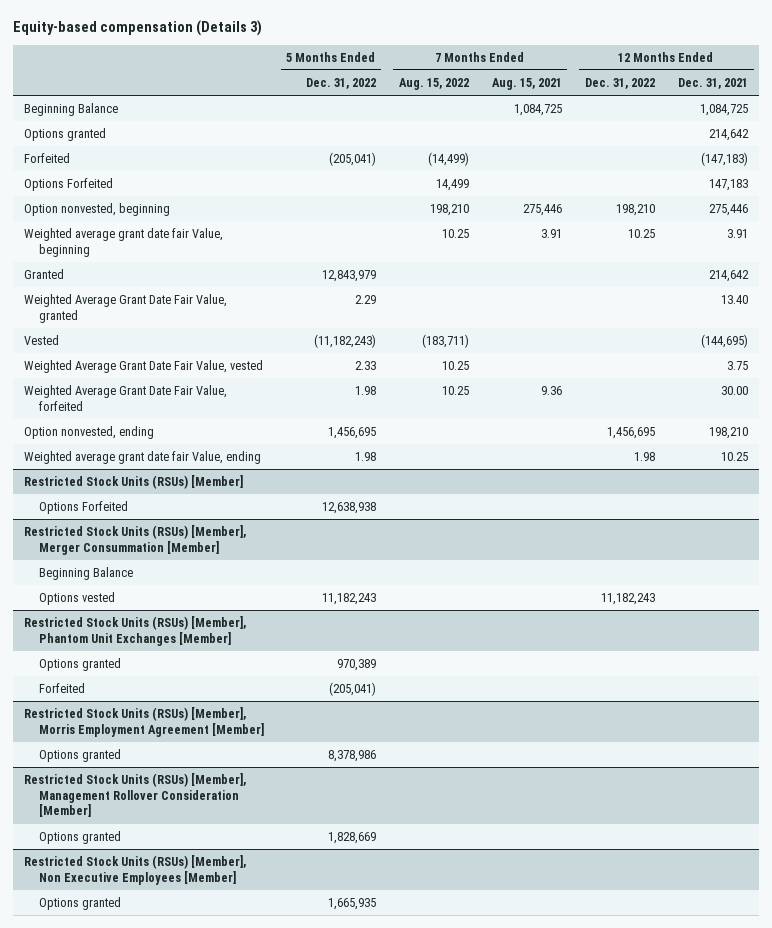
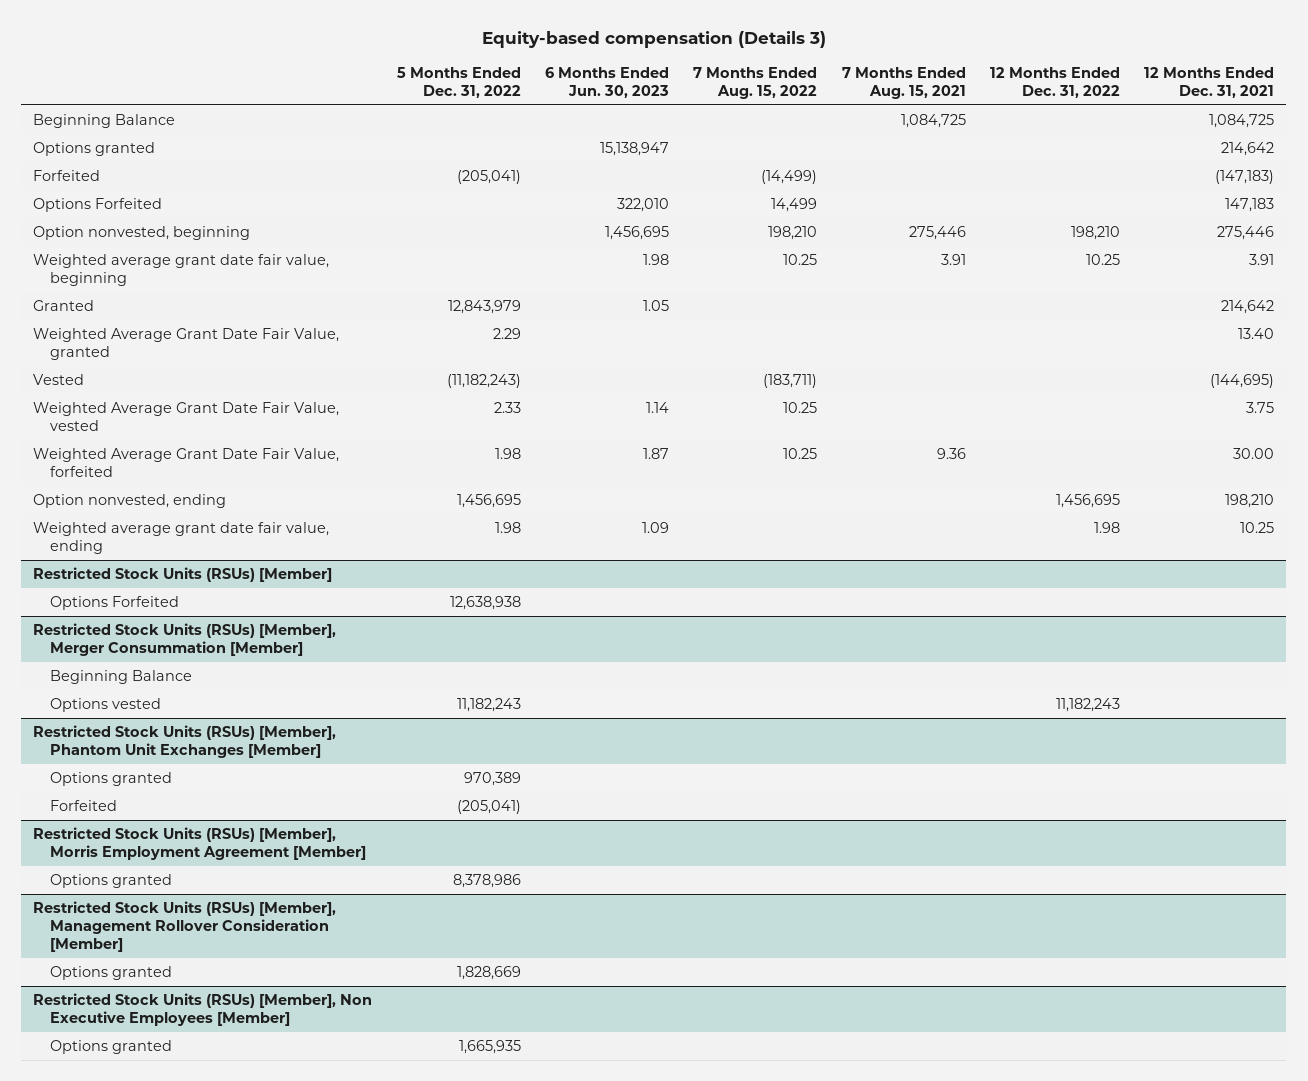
none -> [544,66,669,98] 6 Months Ended Jun. 30, 2023
[24,228,224,257] Weighted average grant date fair Value, beginning -> [33,254,330,287] Weighted average grant date fair value, beginning
[24,451,262,465] Weighted average grant date fair Value, ending -> [33,522,330,555] Weighted average grant date fair value, ending

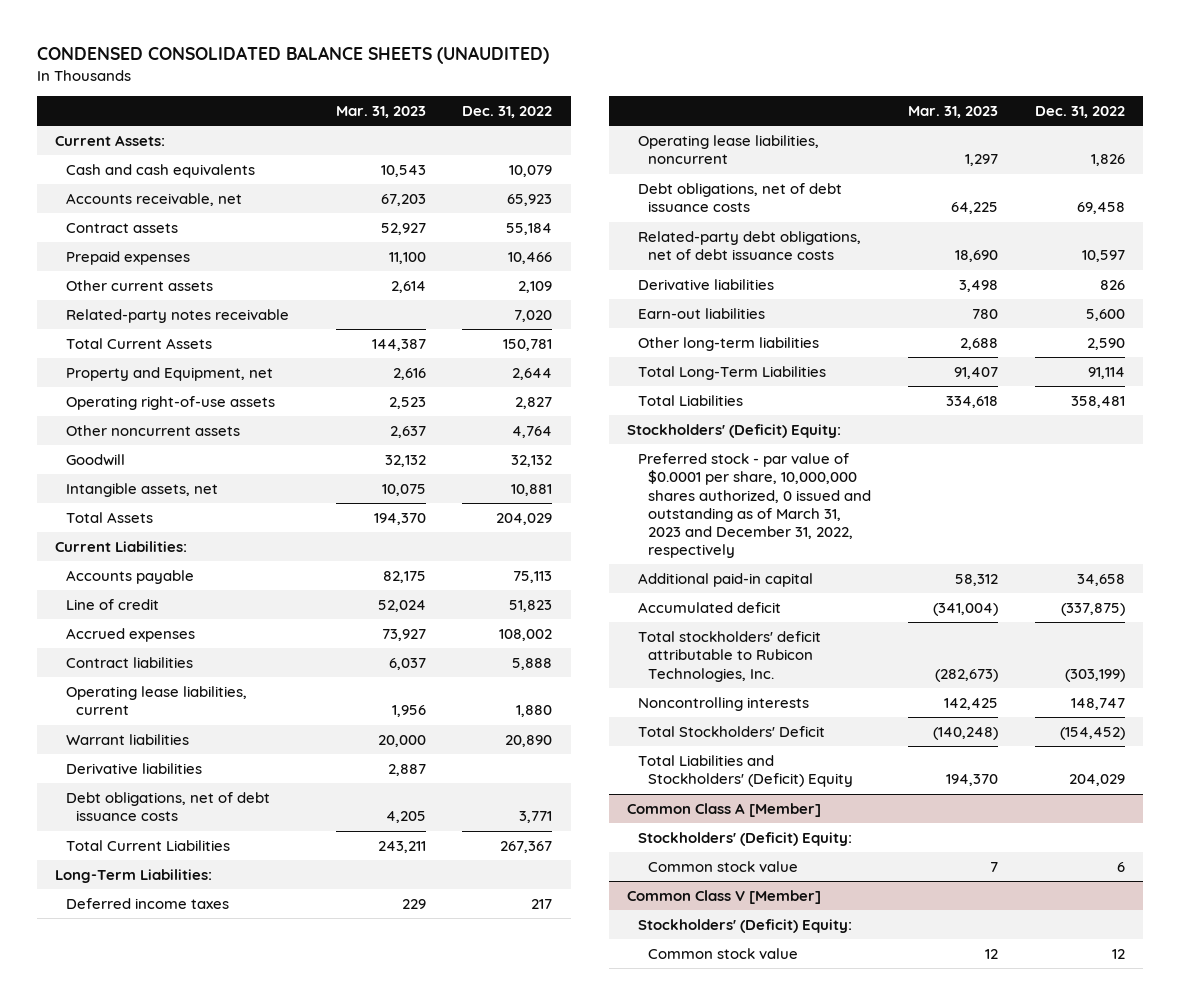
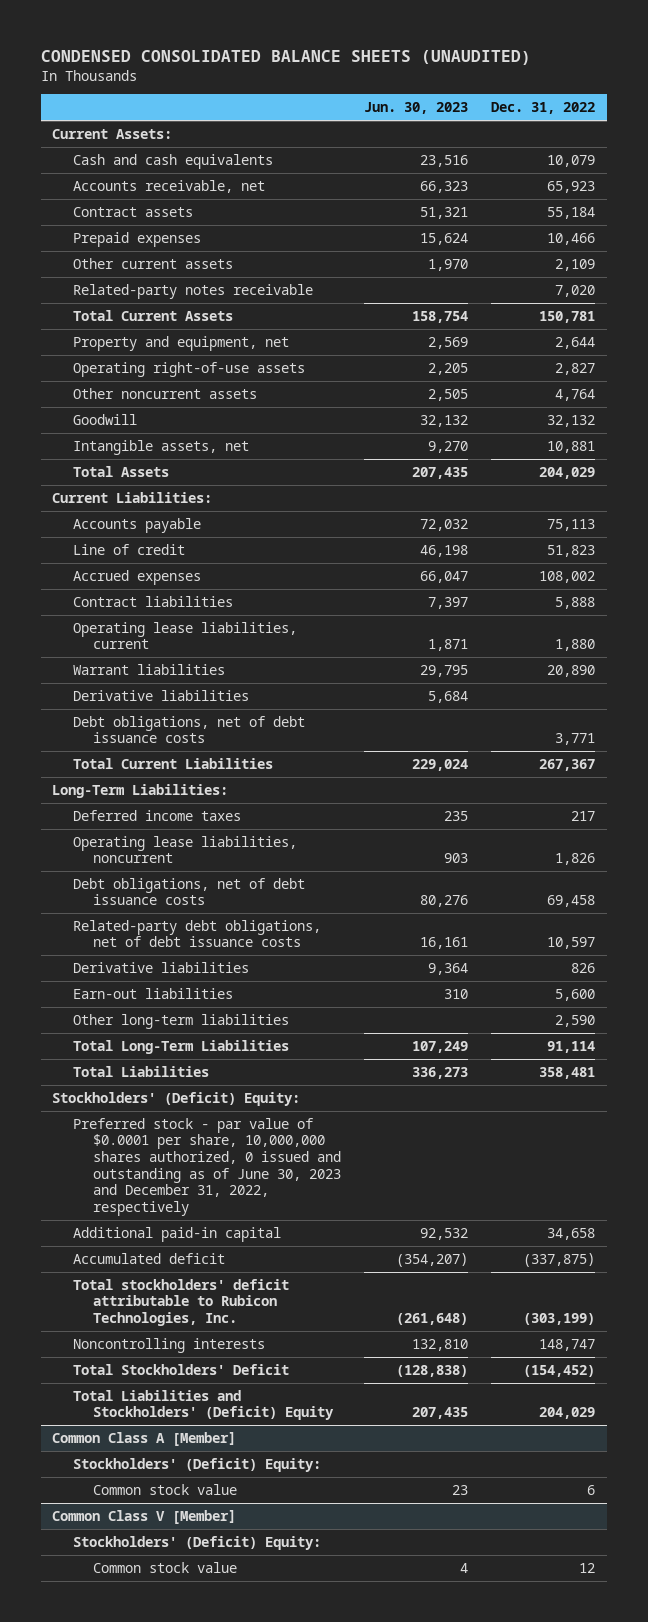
[335,105,426,118] Mar. 31, 2023 -> none
none -> [364,102,469,115] Jun. 30, 2023
[65,367,273,382] Property and Equipment, net -> [72,335,289,351] Property and equipment, net
[637,453,872,559] Preferred stock - par value of $0.0001 per share, 10,000,000 shares authorized, 0 issued and outstanding as of March 31, 2023 and December 31, 2022, respectively -> [72,1117,341,1216] Preferred stock - par value of $0.0001 per share, 10,000,000 shares authorized, 0 issued and outstanding as of June 30, 2023 and December 31, 2022, respectively

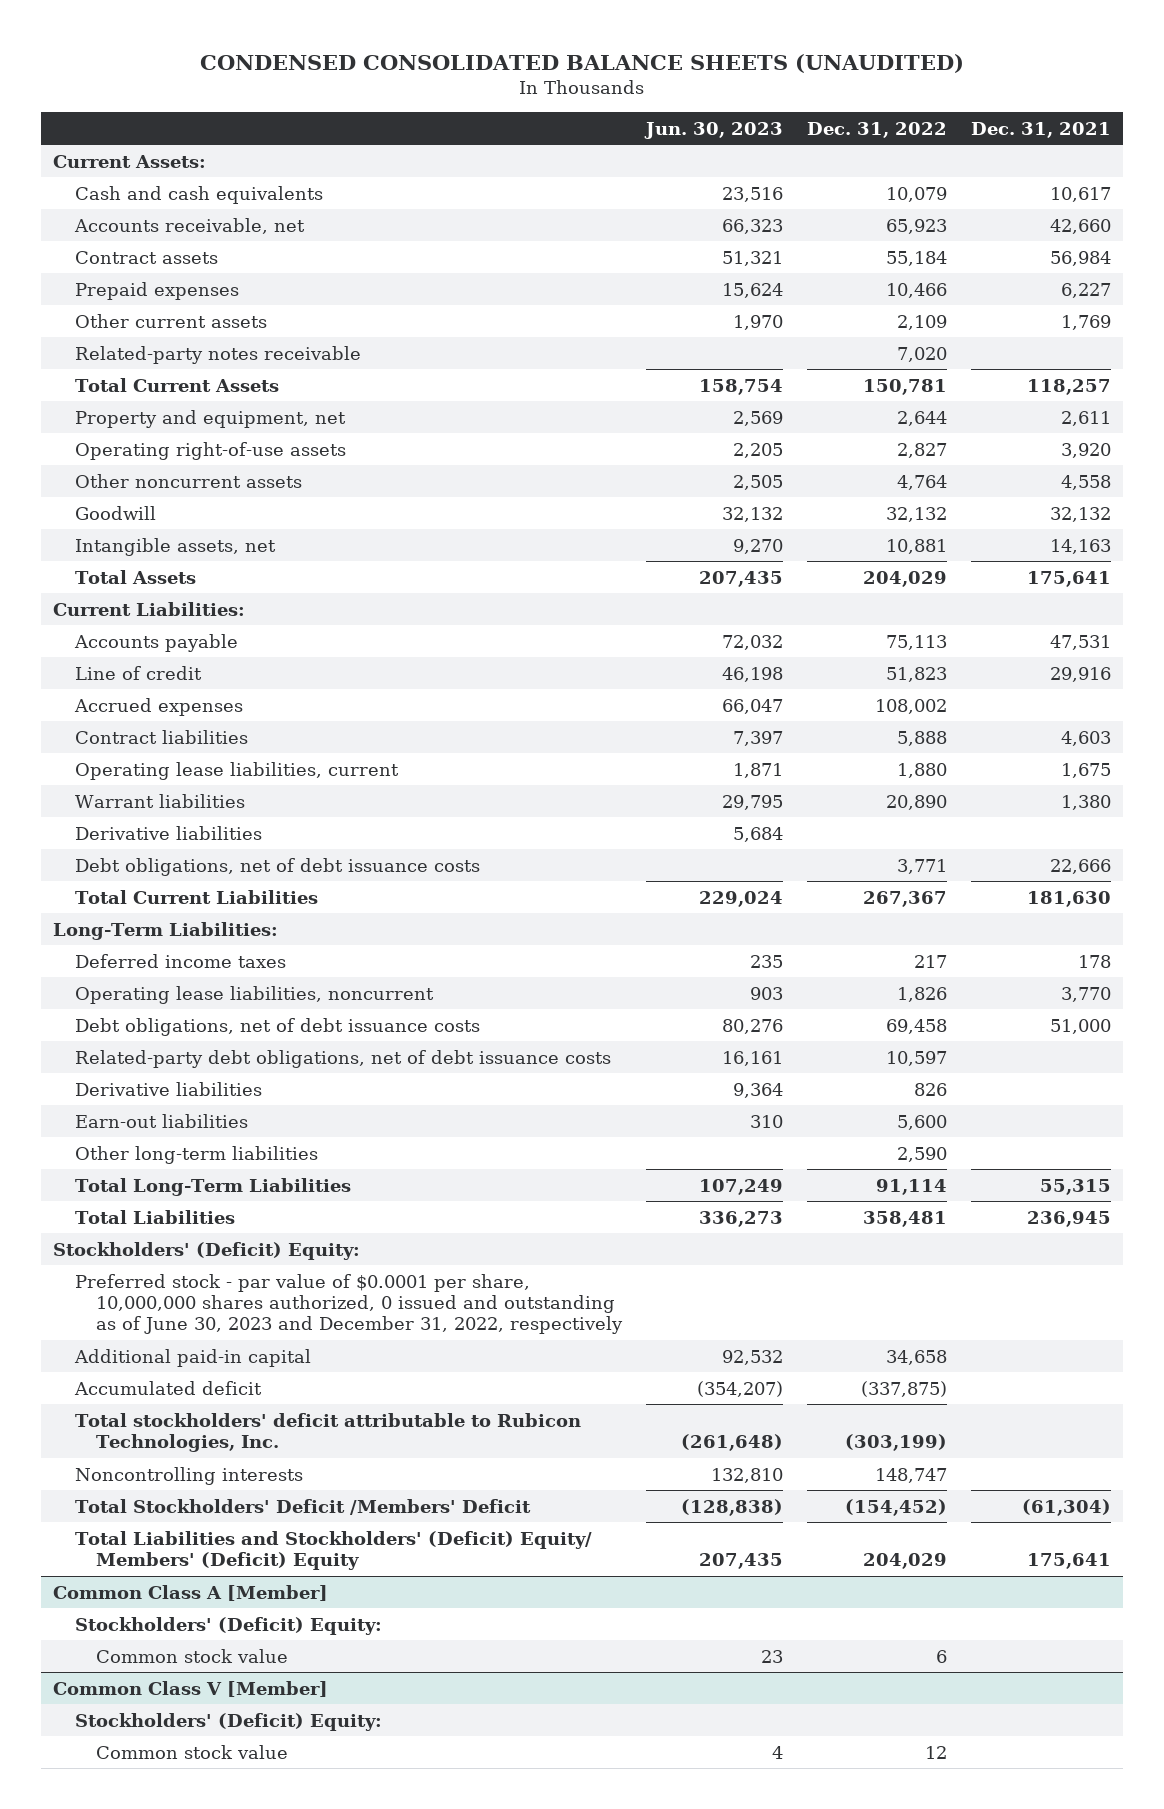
none -> [970,121,1111,138] Dec. 31, 2021
[72,1363,289,1375] Total Stockholders' Deficit -> [74,1498,531,1515] Total Stockholders' Deficit /Members' Deficit
[72,1389,334,1421] Total Liabilities and Stockholders' (Deficit) Equity -> [74,1530,592,1571] Total Liabilities and Stockholders' (Deficit) Equity/ Members' (Deficit) Equity

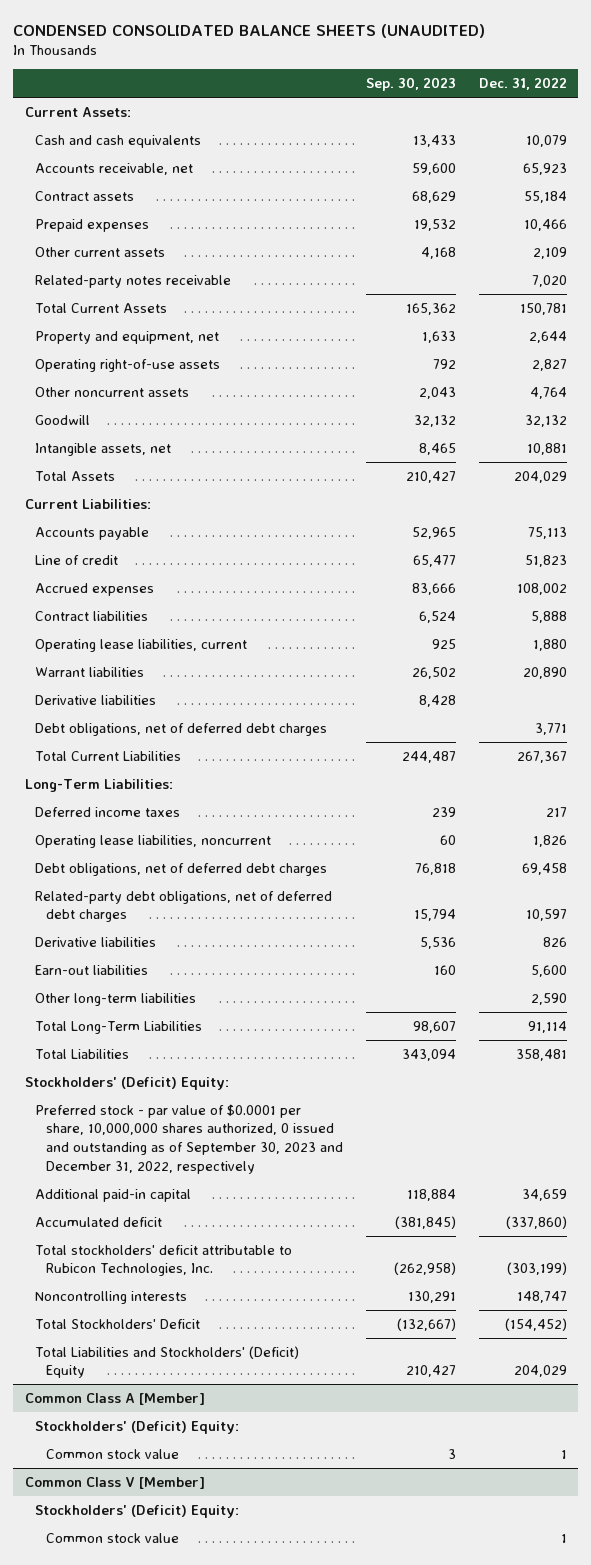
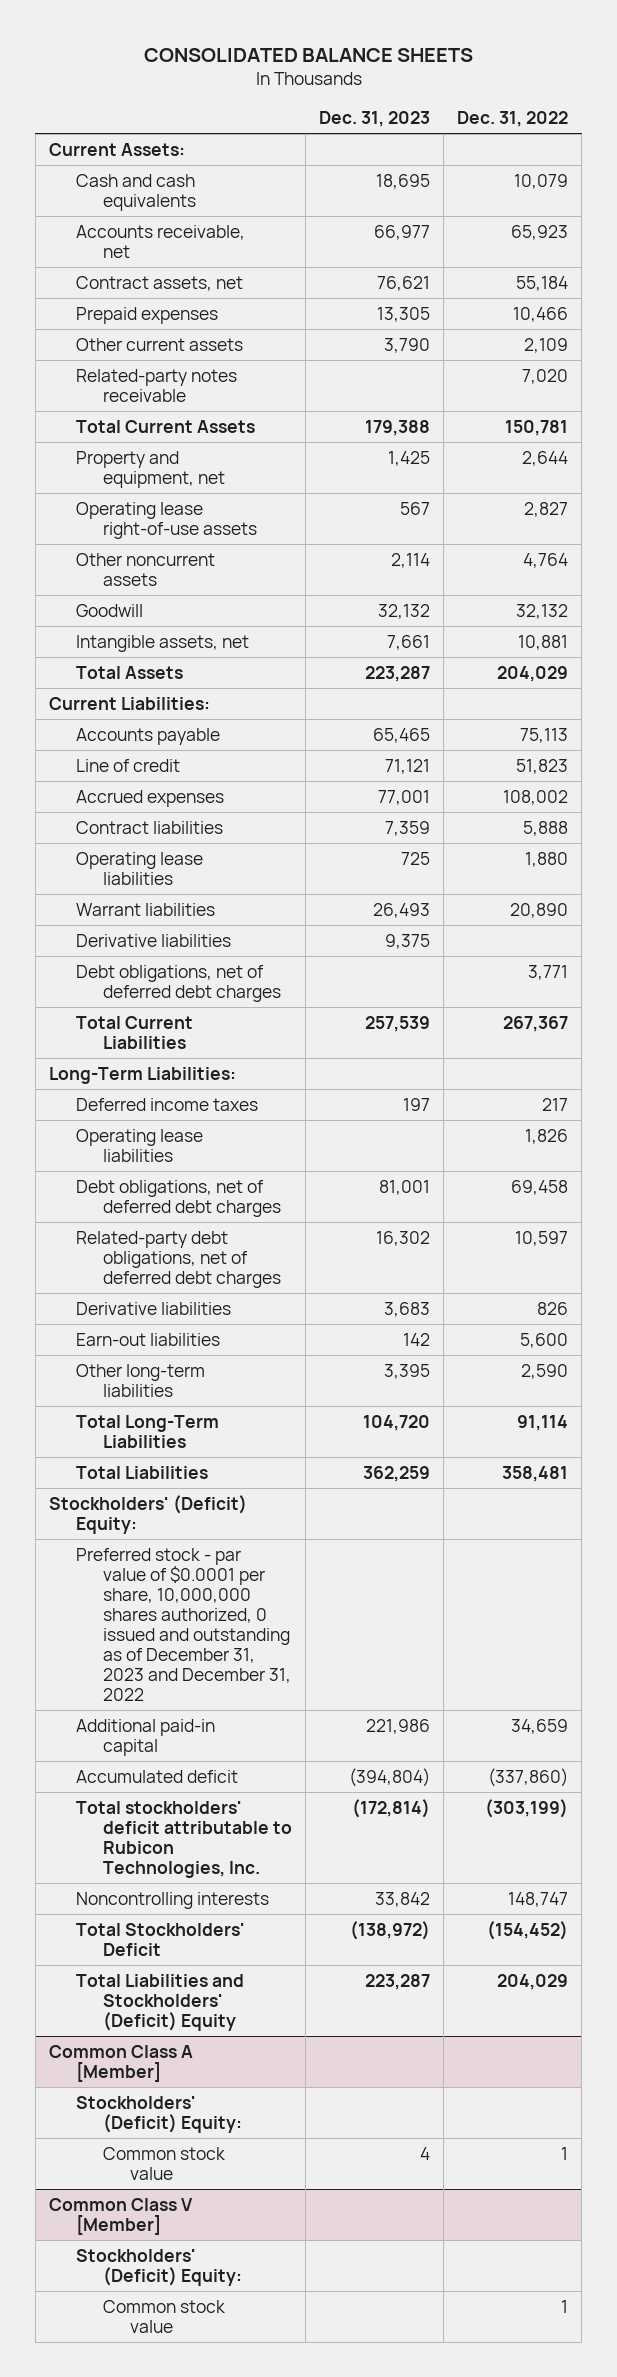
[13,23,486,38] CONDENSED CONSOLIDATED BALANCE SHEETS (UNAUDITED) -> [143,48,473,63] CONSOLIDATED BALANCE SHEETS
[365,77,456,92] Sep. 30, 2023 -> none
none -> [319,111,431,128] Dec. 31, 2023
[35,190,135,201] Contract assets -> [75,275,243,291] Contract assets, net
[35,358,221,372] Operating right-of-use assets -> [75,501,257,539] Operating lease right-of-use assets
[35,638,248,652] Operating lease liabilities, current -> [75,851,203,885] Operating lease liabilities
[35,834,272,848] Operating lease liabilities, noncurrent -> [75,1128,203,1162] Operating lease liabilities
[35,1103,344,1174] Preferred stock - par value of $0.0001 per share, 10,000,000 shares authorized, 0 issued and outstanding as of September 30, 2023 and December 31, 2022, respectively -> [75,1547,291,1702] Preferred stock - par value of $0.0001 per share, 10,000,000 shares authorized, 0 issued and outstanding as of December 31, 2023 and December 31, 2022

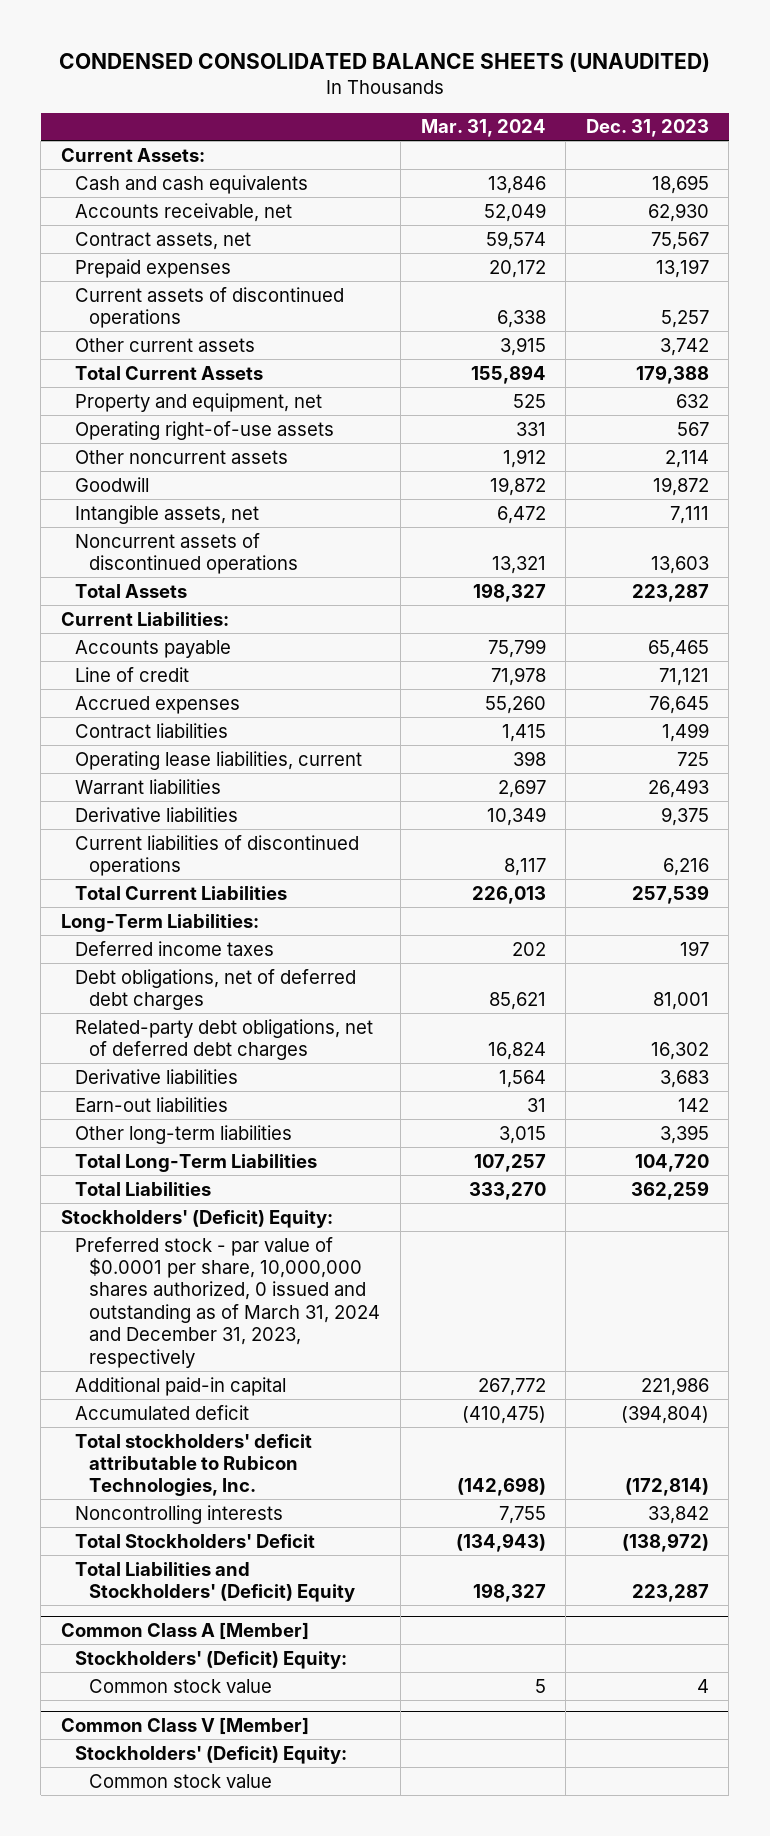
[143,48,473,63] CONSOLIDATED BALANCE SHEETS -> [58,52,710,73] CONDENSED CONSOLIDATED BALANCE SHEETS (UNAUDITED)
[457,111,569,128] Dec. 31, 2022 -> none
none -> [420,119,546,138] Mar. 31, 2024
[75,368,237,402] Related-party notes receivable -> none
[374,224,431,240] 66,977 -> [647,202,709,222] 62,930
[377,275,431,291] 76,621 -> [650,231,709,250] 75,567
[377,306,431,322] 13,305 -> [655,258,709,278] 13,197
none -> [75,286,345,328] Current assets of discontinued operations
[384,337,431,353] 3,790 -> [659,337,709,356] 3,742
[388,450,431,466] 1,425 -> [675,393,709,408] 632
[75,501,257,539] Operating lease right-of-use assets -> [75,420,335,440] Operating right-of-use assets
[378,603,431,619] 32,132 -> [652,476,709,496] 19,872
[387,634,431,650] 7,661 -> [669,505,709,524] 7,111
none -> [75,532,299,574] Noncurrent assets of discontinued operations
[378,789,431,805] 77,001 -> [648,695,709,714] 76,645
[385,820,431,836] 7,359 -> [661,722,709,742] 1,499
[75,851,203,885] Operating lease liabilities -> [75,750,363,770] Operating lease liabilities, current
[75,964,281,1002] Debt obligations, net of deferred debt charges -> none
none -> [75,834,360,876] Current liabilities of discontinued operations
[75,1128,203,1162] Operating lease liabilities -> none
[75,1547,291,1702] Preferred stock - par value of $0.0001 per share, 10,000,000 shares authorized, 0 issued and outstanding as of December 31, 2023 and December 31, 2022 -> [75,1236,381,1368] Preferred stock - par value of $0.0001 per share, 10,000,000 shares authorized, 0 issued and outstanding as of March 31, 2024 and December 31, 2023, respectively

